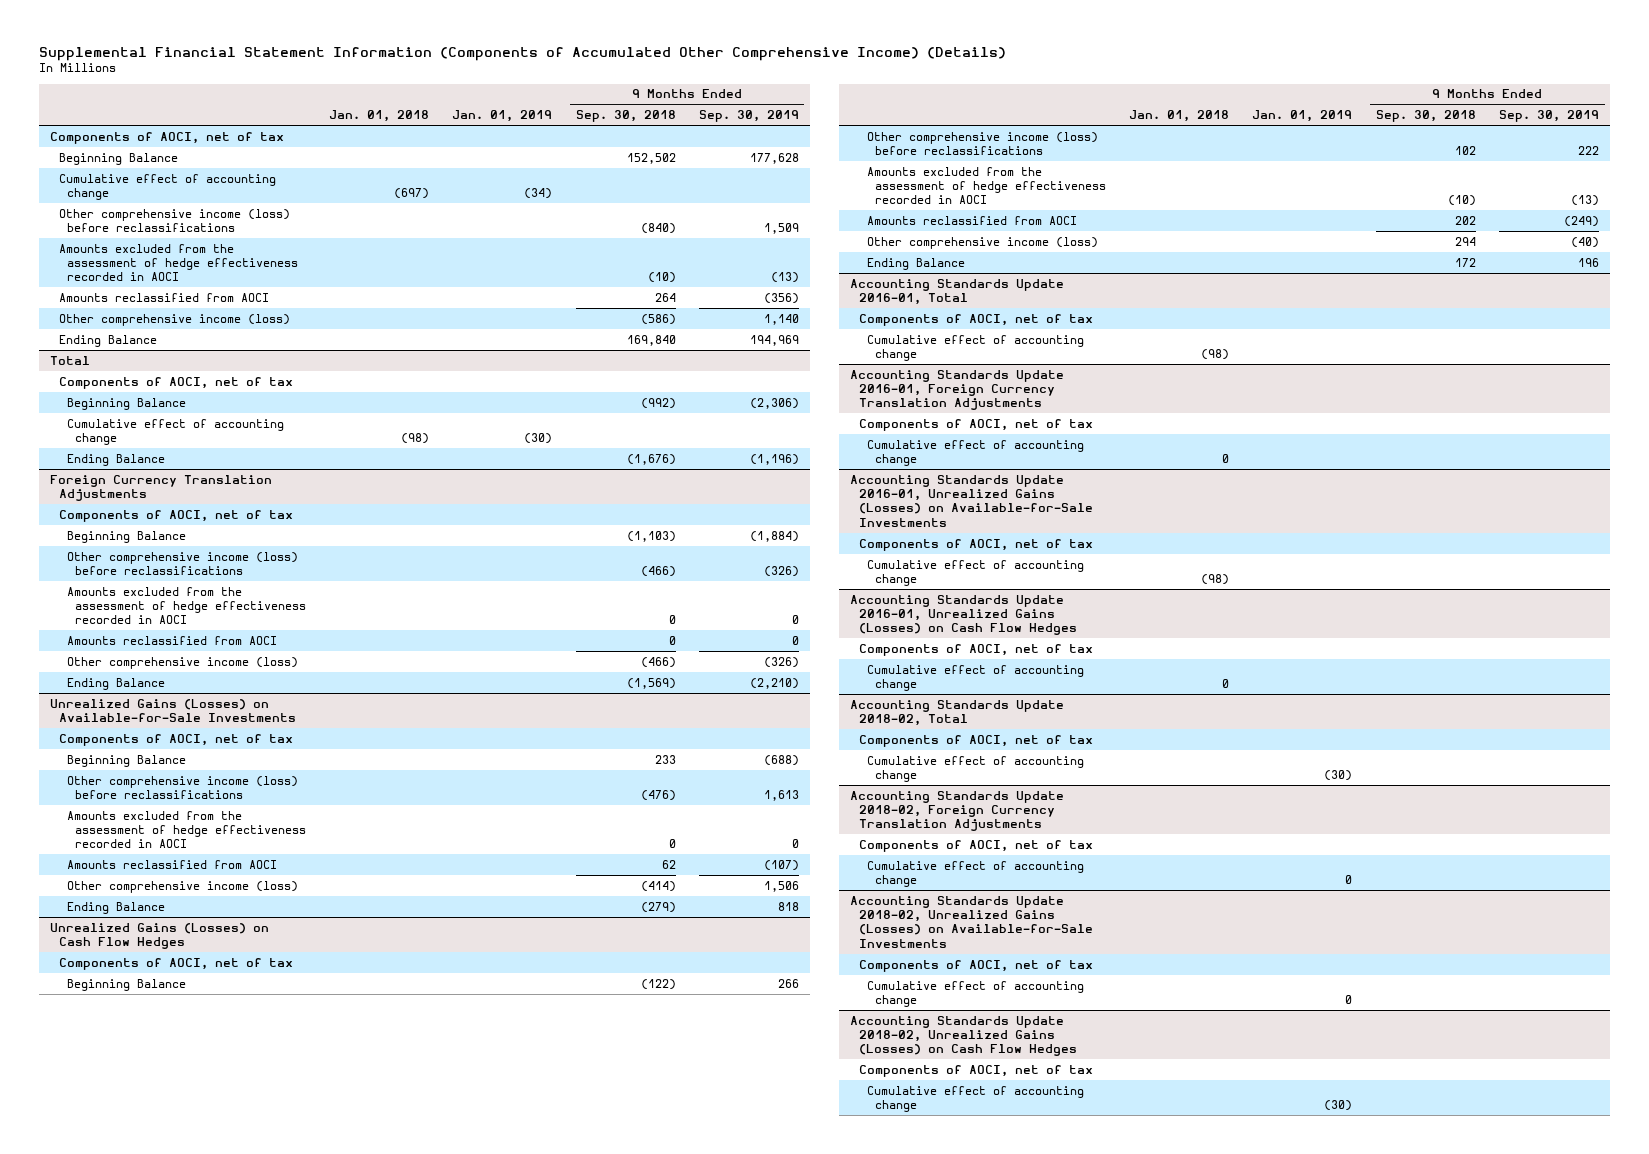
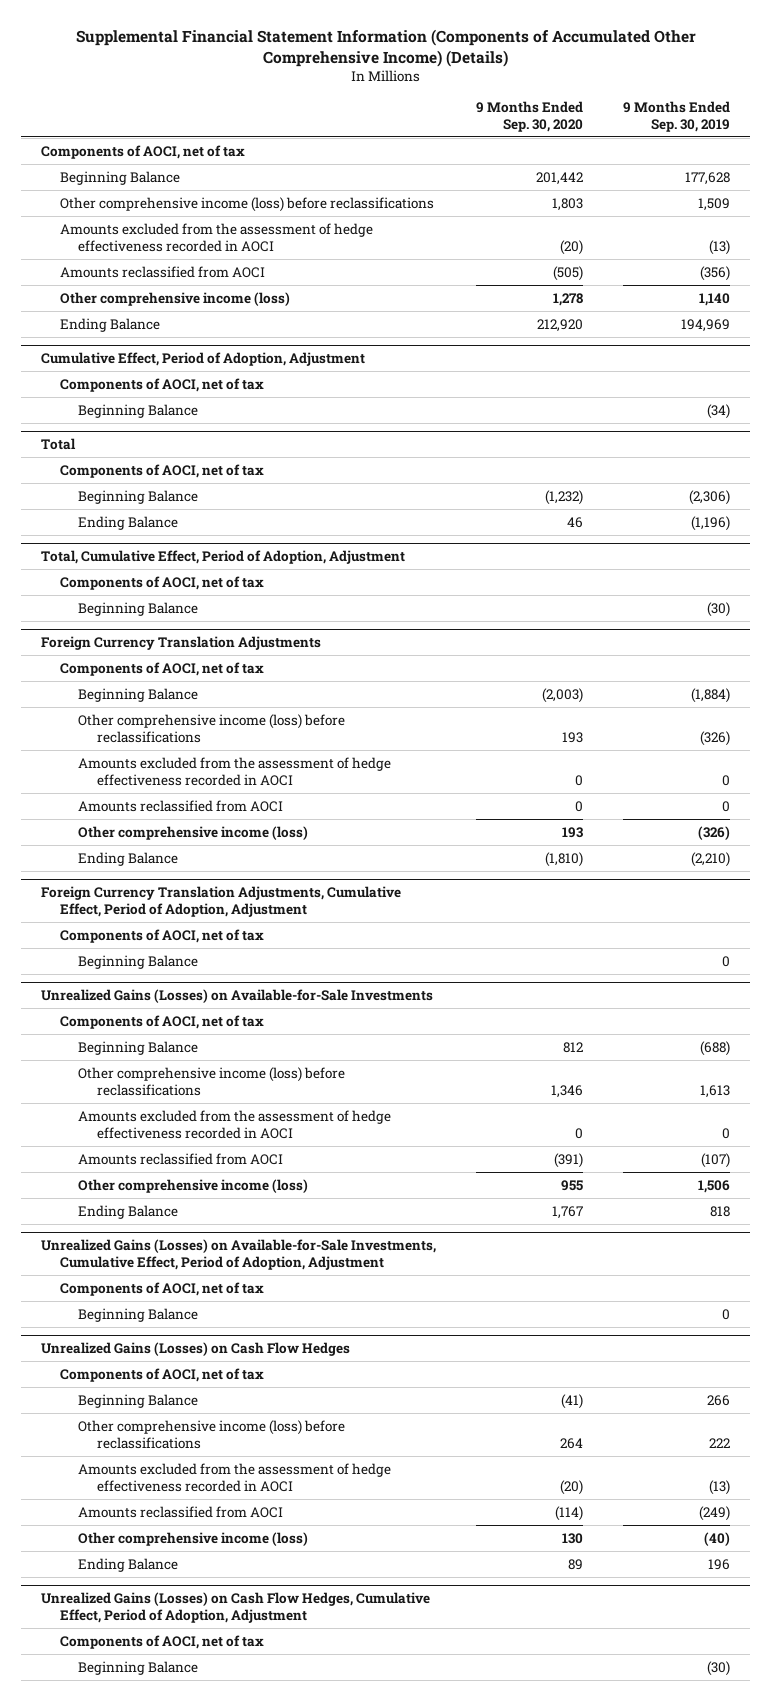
[329,110,430,123] Jan. 01, 2018 -> none
[452,110,553,123] Jan. 01, 2019 -> none
[575,110,676,123] Sep. 30, 2018 -> none
none -> [476,100,584,132] 9 Months Ended Sep. 30, 2020
[58,173,276,201] Cumulative effect of accounting change -> none
none -> [41,352,366,367] Cumulative Effect, Period of Adoption, Adjustment
none -> [59,377,264,392] Components of AOCI, net of tax
none -> [78,403,199,418] Beginning Balance
[66,418,284,446] Cumulative effect of accounting change -> none
none -> [41,550,406,565] Total, Cumulative Effect, Period of Adoption, Adjustment
none -> [59,575,264,590] Components of AOCI, net of tax
none -> [78,601,199,616] Beginning Balance
none -> [41,886,402,918] Foreign Currency Translation Adjustments, Cumulative Effect, Period of Adoption, Adjustment
none -> [59,928,264,943] Components of AOCI, net of tax
none -> [78,954,199,969] Beginning Balance
none -> [41,1239,437,1271] Unrealized Gains (Losses) on Available-for-Sale Investments, Cumulative Effect, Period of Adoption, Adjustment
none -> [59,1281,264,1296] Components of AOCI, net of tax
none -> [78,1307,199,1322] Beginning Balance
[850,278,1065,306] Accounting Standards Update 2016-01, Total -> none
[858,313,1093,326] Components of AOCI, net of tax -> none
[867,334,1085,362] Cumulative effect of accounting change -> none
[850,369,1065,411] Accounting Standards Update 2016-01, Foreign Currency Translation Adjustments -> none
[858,418,1093,431] Components of AOCI, net of tax -> none
[867,439,1085,467] Cumulative effect of accounting change -> none
[850,474,1093,527] Accounting Standards Update 2016-01, Unrealized Gains (Losses) on Available-for-Sale Investments -> none
[858,538,1093,551] Components of AOCI, net of tax -> none
[867,559,1085,587] Cumulative effect of accounting change -> none
[850,594,1077,636] Accounting Standards Update 2016-01, Unrealized Gains (Losses) on Cash Flow Hedges -> none
[858,643,1093,656] Components of AOCI, net of tax -> none
[867,664,1085,692] Cumulative effect of accounting change -> none
[850,699,1065,727] Accounting Standards Update 2018-02, Total -> none
[858,734,1093,747] Components of AOCI, net of tax -> none
[867,755,1085,783] Cumulative effect of accounting change -> none
[850,790,1065,832] Accounting Standards Update 2018-02, Foreign Currency Translation Adjustments -> none
[858,839,1093,852] Components of AOCI, net of tax -> none
[867,860,1085,888] Cumulative effect of accounting change -> none
[850,895,1093,948] Accounting Standards Update 2018-02, Unrealized Gains (Losses) on Available-for-Sale Investments -> none
[858,959,1093,972] Components of AOCI, net of tax -> none
[867,980,1085,1008] Cumulative effect of accounting change -> none
[850,1015,1077,1057] Accounting Standards Update 2018-02, Unrealized Gains (Losses) on Cash Flow Hedges -> none
none -> [41,1592,431,1624] Unrealized Gains (Losses) on Cash Flow Hedges, Cumulative Effect, Period of Adoption, Adjustment
[867,1085,1085,1113] Cumulative effect of accounting change -> none
none -> [78,1660,199,1675] Beginning Balance

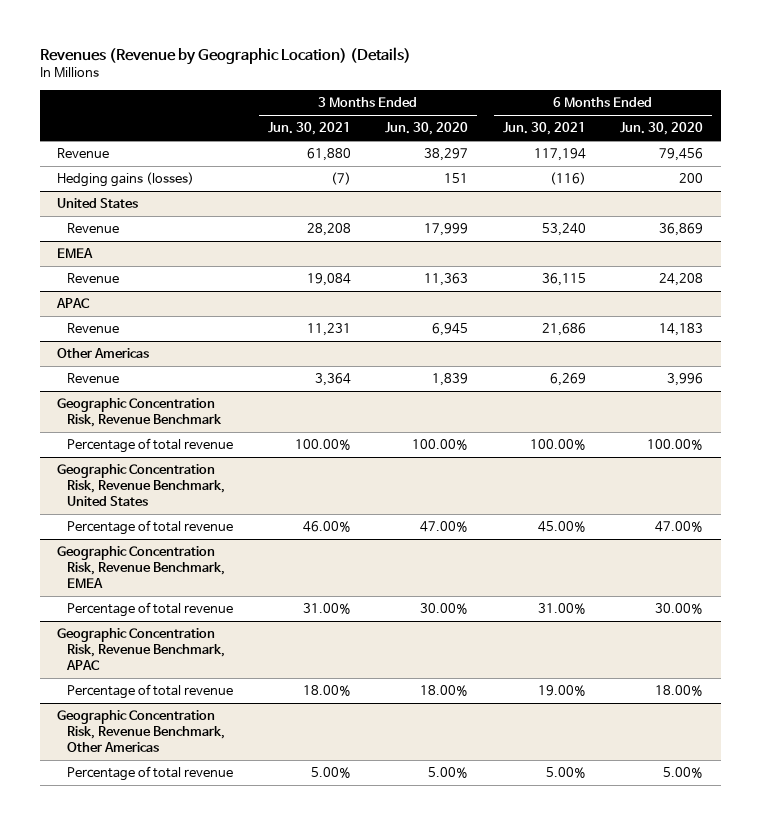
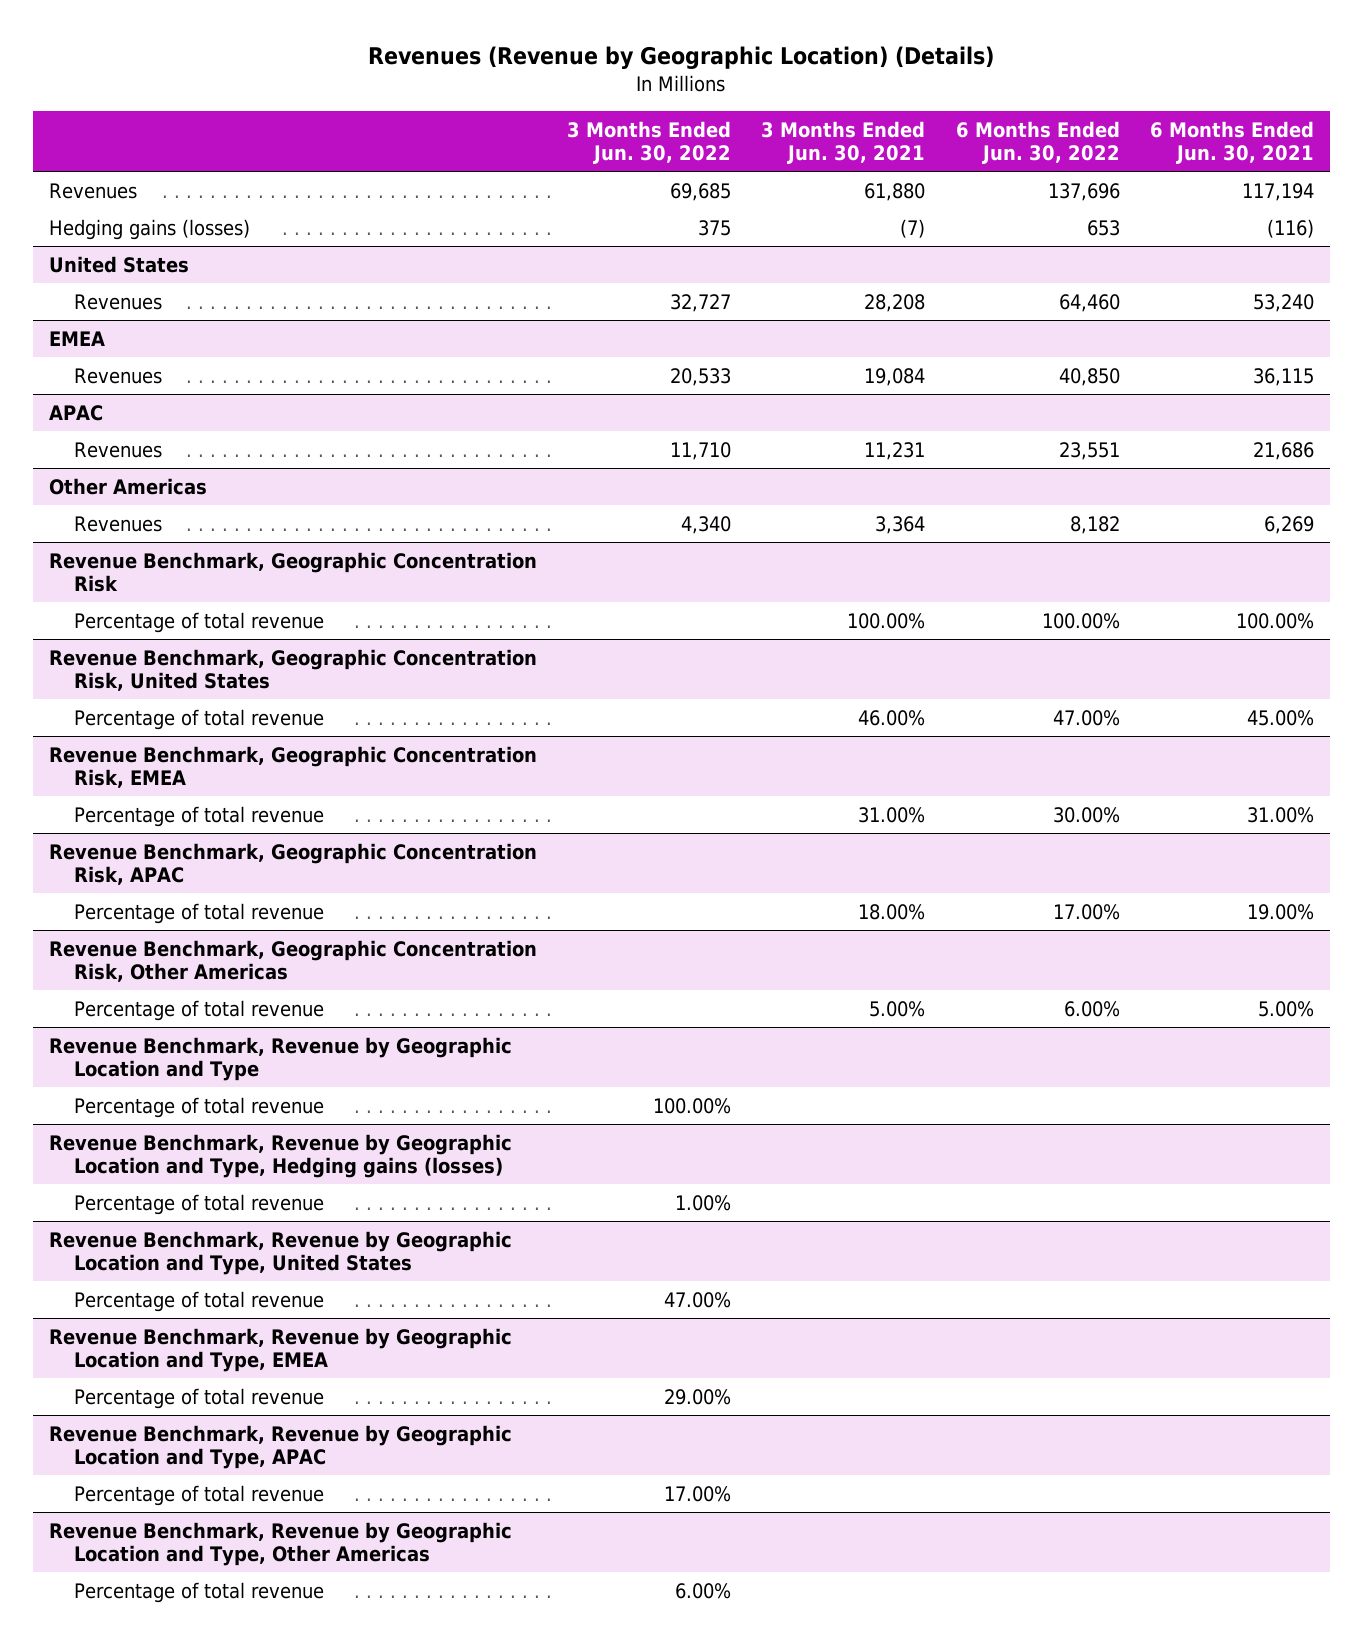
[385,122,469,136] Jun. 30, 2020 -> none
[620,122,704,136] Jun. 30, 2020 -> none
none -> [566,121,731,164] 3 Months Ended Jun. 30, 2022
none -> [955,121,1120,164] 6 Months Ended Jun. 30, 2022
[56,148,109,159] Revenue -> [48,182,137,199] Revenues
[67,223,120,234] Revenue -> [74,293,163,310] Revenues
[67,273,120,284] Revenue -> [74,367,163,384] Revenues
[67,323,120,334] Revenue -> [74,441,163,458] Revenues
[67,373,120,384] Revenue -> [74,515,163,532] Revenues
[56,398,223,428] Geographic Concentration Risk, Revenue Benchmark -> [48,551,537,592] Revenue Benchmark, Geographic Concentration Risk
[56,464,226,507] Geographic Concentration Risk, Revenue Benchmark, United States -> [48,648,537,691] Revenue Benchmark, Geographic Concentration Risk, United States
[56,546,226,589] Geographic Concentration Risk, Revenue Benchmark, EMEA -> [48,745,537,788] Revenue Benchmark, Geographic Concentration Risk, EMEA
[56,628,226,671] Geographic Concentration Risk, Revenue Benchmark, APAC -> [48,842,537,885] Revenue Benchmark, Geographic Concentration Risk, APAC
[56,710,226,753] Geographic Concentration Risk, Revenue Benchmark, Other Americas -> [48,939,537,982] Revenue Benchmark, Geographic Concentration Risk, Other Americas
none -> [48,1036,512,1081] Revenue Benchmark, Revenue by Geographic Location and Type
none -> [74,1096,325,1118] Percentage of total revenue
none -> [48,1133,512,1178] Revenue Benchmark, Revenue by Geographic Location and Type, Hedging gains (losses)
none -> [74,1193,325,1215] Percentage of total revenue
none -> [48,1230,512,1275] Revenue Benchmark, Revenue by Geographic Location and Type, United States
none -> [74,1290,325,1312] Percentage of total revenue
none -> [48,1327,512,1372] Revenue Benchmark, Revenue by Geographic Location and Type, EMEA
none -> [74,1387,325,1409] Percentage of total revenue
none -> [48,1424,512,1469] Revenue Benchmark, Revenue by Geographic Location and Type, APAC
none -> [74,1484,325,1506] Percentage of total revenue
none -> [48,1521,512,1566] Revenue Benchmark, Revenue by Geographic Location and Type, Other Americas
none -> [74,1581,325,1603] Percentage of total revenue

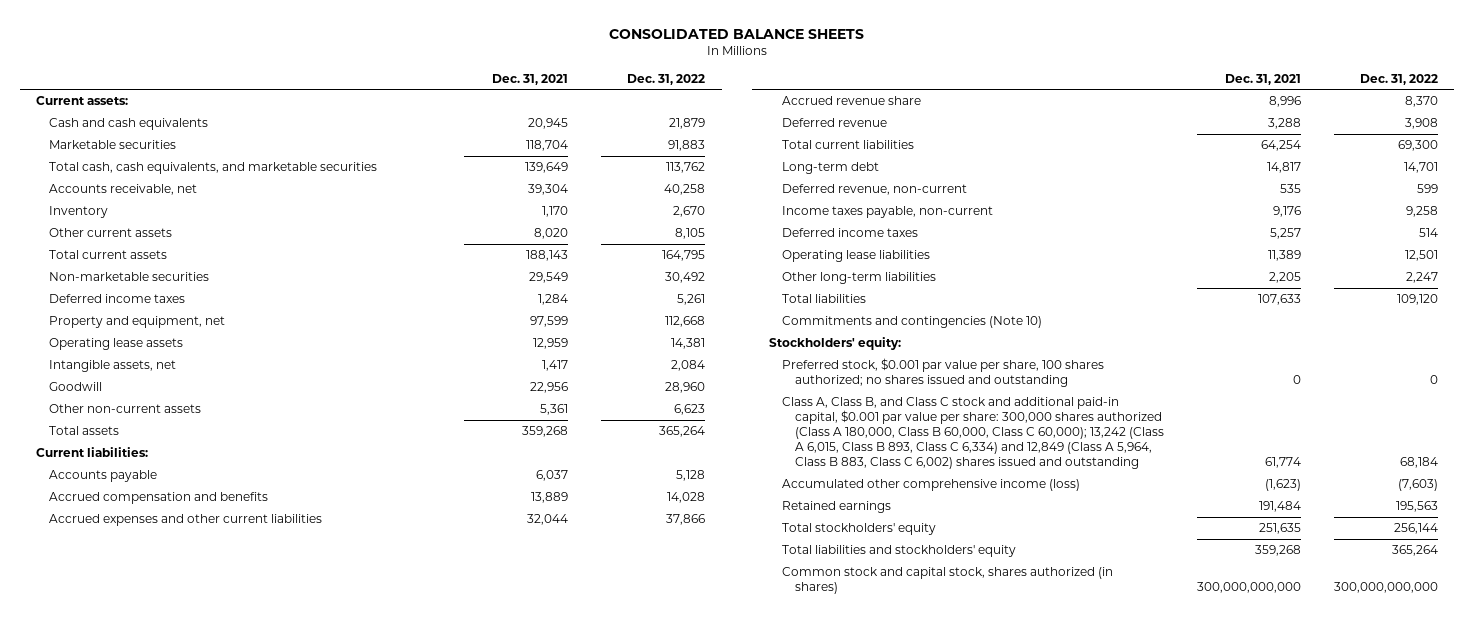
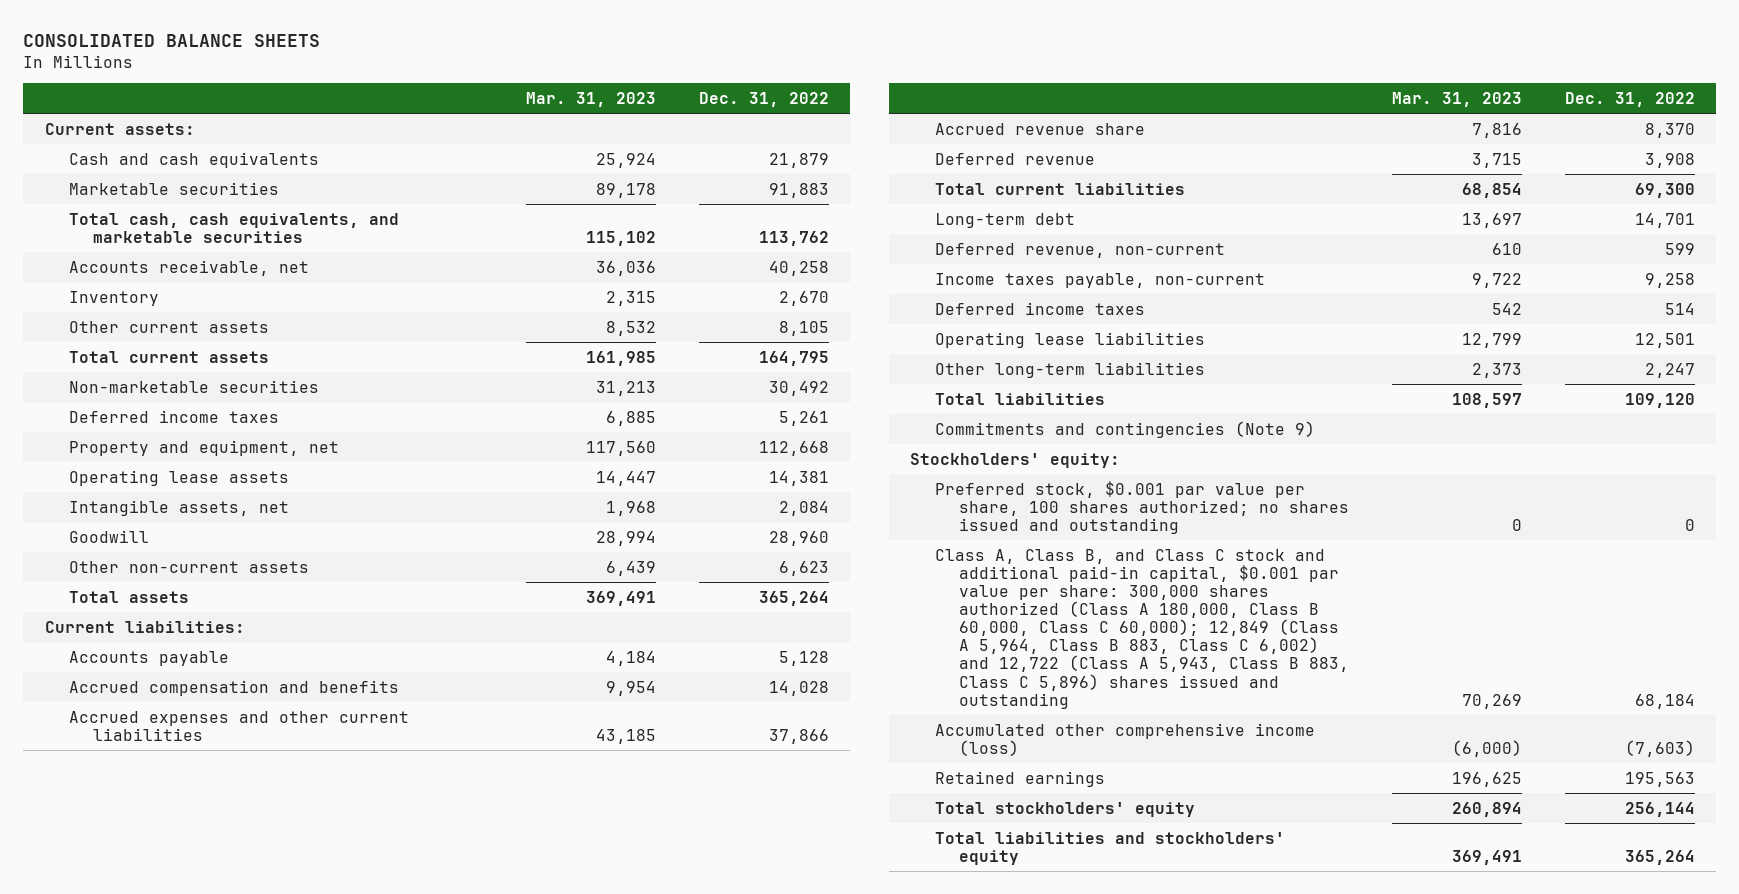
[492,73,569,85] Dec. 31, 2021 -> none
none -> [525,92,656,108] Mar. 31, 2023
[781,316,1042,329] Commitments and contingencies (Note 10) -> [934,420,1315,438] Commitments and contingencies (Note 9)
[781,397,1164,470] Class A, Class B, and Class C stock and additional paid-in capital, $0.001 par value per share: 300,000 shares authorized (Class A 180,000, Class B 60,000, Class C 60,000); 13,242 (Class A 6,015, Class B 893, Class C 6,334) and 12,849 (Class A 5,964, Class B 883, Class C 6,002) shares issued and outstanding -> [934,548,1349,709] Class A, Class B, and Class C stock and additional paid-in capital, $0.001 par value per share: 300,000 shares authorized (Class A 180,000, Class B 60,000, Class C 60,000); 12,849 (Class A 5,964, Class B 883, Class C 6,002) and 12,722 (Class A 5,943, Class B 883, Class C 5,896) shares issued and outstanding
[781,567,1113,595] Common stock and capital stock, shares authorized (in shares) -> none

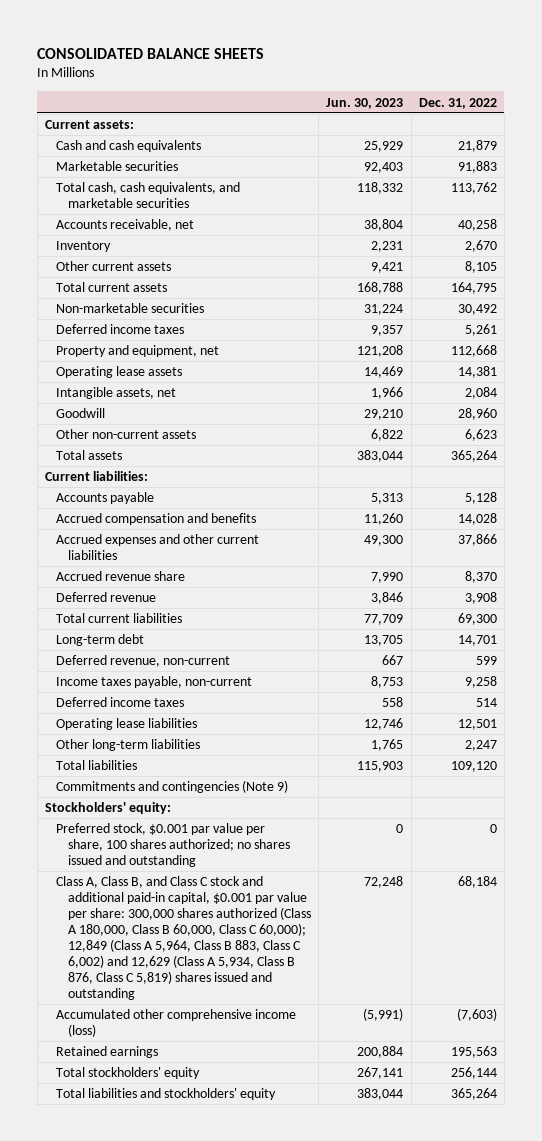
[525,92,656,108] Mar. 31, 2023 -> none
none -> [326,97,404,109] Jun. 30, 2023
[934,548,1349,709] Class A, Class B, and Class C stock and additional paid-in capital, $0.001 par value per share: 300,000 shares authorized (Class A 180,000, Class B 60,000, Class C 60,000); 12,849 (Class A 5,964, Class B 883, Class C 6,002) and 12,722 (Class A 5,943, Class B 883, Class C 5,896) shares issued and outstanding -> [56,876,311,1001] Class A, Class B, and Class C stock and additional paid-in capital, $0.001 par value per share: 300,000 shares authorized (Class A 180,000, Class B 60,000, Class C 60,000); 12,849 (Class A 5,964, Class B 883, Class C 6,002) and 12,629 (Class A 5,934, Class B 876, Class C 5,819) shares issued and outstanding

